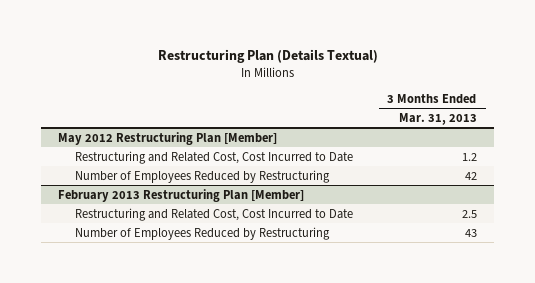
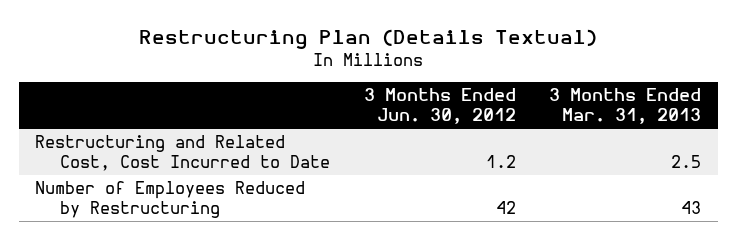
none -> [363,88,516,125] 3 Months Ended Jun. 30, 2012
[58,131,278,145] May 2012 Restructuring Plan [Member] -> none
[74,150,353,164] Restructuring and Related Cost, Cost Incurred to Date -> none
[74,169,330,183] Number of Employees Reduced by Restructuring -> none
[58,188,305,202] February 2013 Restructuring Plan [Member] -> none

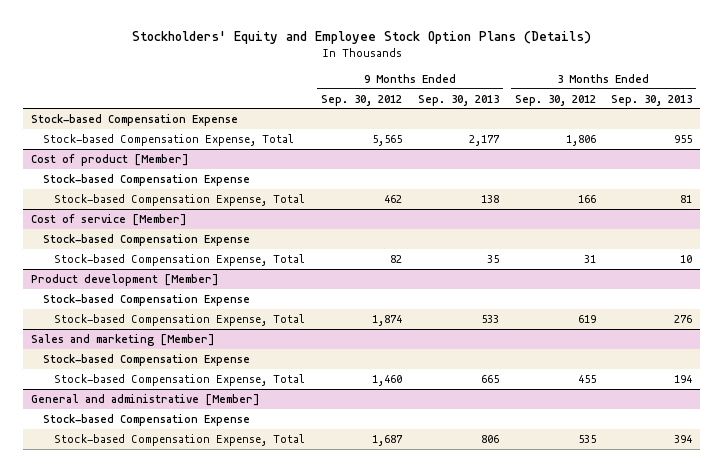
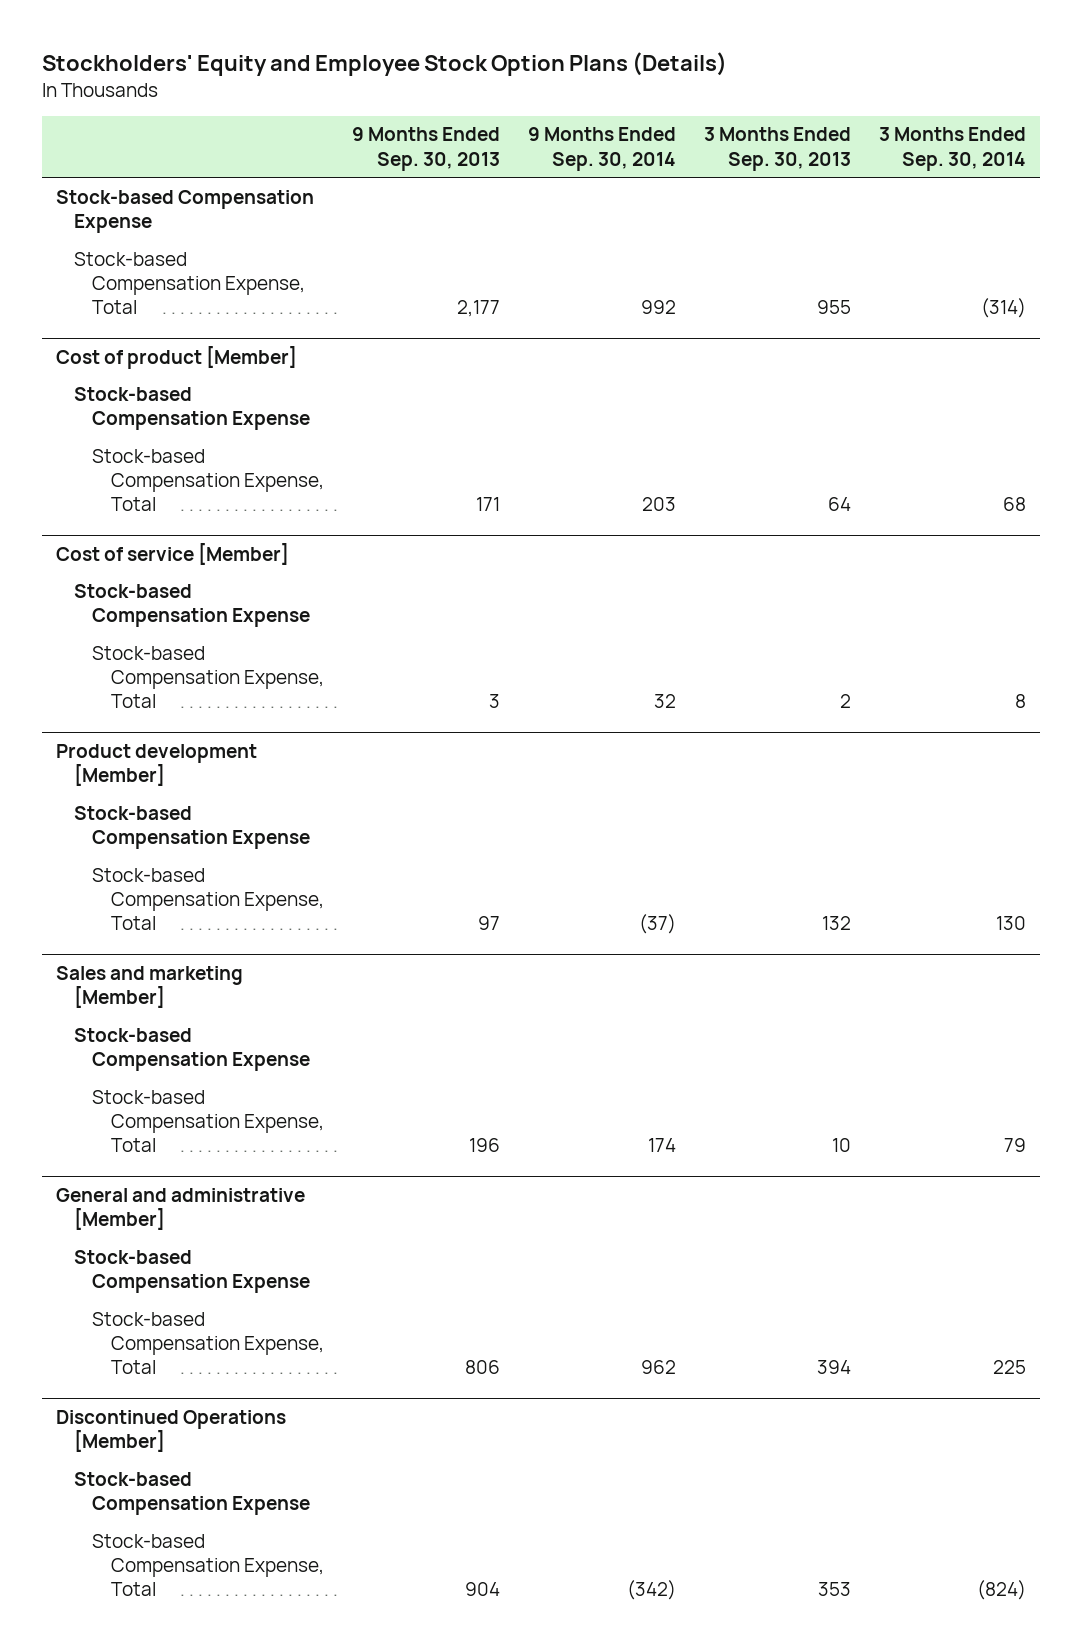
[321,94,403,106] Sep. 30, 2012 -> none
[514,94,596,106] Sep. 30, 2012 -> none
none -> [527,127,676,171] 9 Months Ended Sep. 30, 2014
none -> [878,127,1026,171] 3 Months Ended Sep. 30, 2014
[480,194,499,203] 138 -> [475,496,500,511] 171
[680,194,693,203] 81 -> [827,496,851,511] 64
[486,254,499,263] 35 -> [488,693,500,708] 3
[680,254,693,263] 10 -> [839,693,851,708] 2
[480,314,499,323] 533 -> [477,915,500,930] 97
[674,314,693,323] 276 -> [821,915,851,930] 132
[480,374,499,383] 665 -> [468,1137,500,1152] 196
[674,374,693,383] 194 -> [831,1137,851,1152] 10
none -> [55,1409,286,1452] Discontinued Operations [Member]
none -> [74,1471,311,1515] Stock-based Compensation Expense
none -> [92,1533,324,1596] Stock-based Compensation Expense, Total

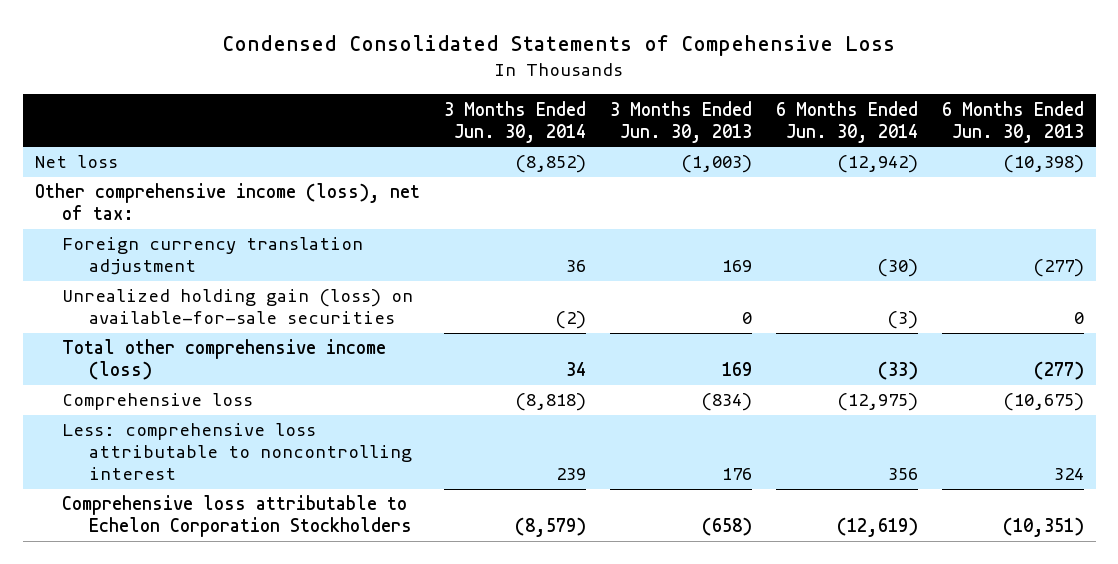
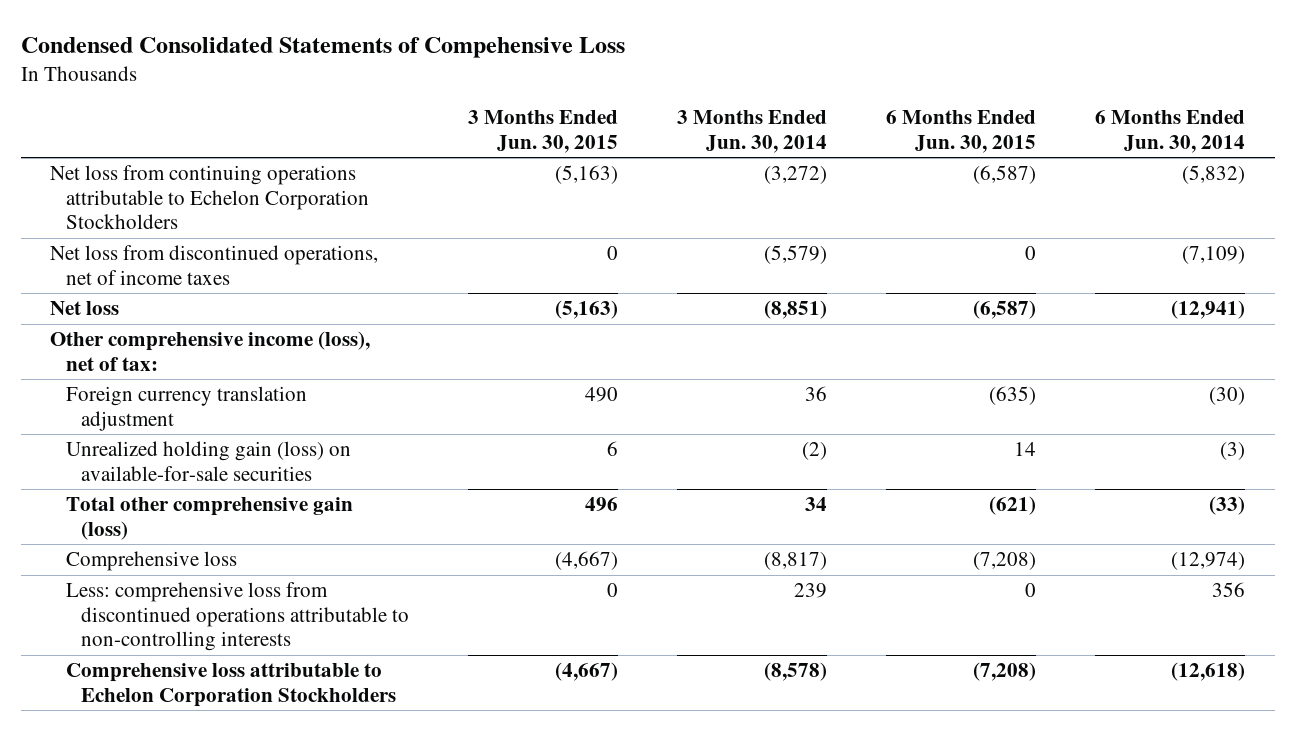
[609,100,752,143] 3 Months Ended Jun. 30, 2013 -> none
[941,100,1084,143] 6 Months Ended Jun. 30, 2013 -> none
none -> [468,110,619,153] 3 Months Ended Jun. 30, 2015
none -> [886,110,1037,153] 6 Months Ended Jun. 30, 2015
none -> [50,165,369,229] Net loss from continuing operations attributable to Echelon Corporation Stockholders
none -> [50,245,379,285] Net loss from discontinued operations, net of income taxes
[514,155,586,174] (8,852) -> [764,300,828,320] (8,851)
[836,155,918,174] (12,942) -> [1171,300,1246,320] (12,941)
[61,339,386,381] Total other comprehensive income (loss) -> [65,497,353,540] Total other comprehensive gain (loss)
[514,393,586,412] (8,818) -> [764,552,828,571] (8,817)
[836,393,918,412] (12,975) -> [1171,552,1246,571] (12,974)
[61,423,412,481] Less: comprehensive loss attributable to noncontrolling interest -> [65,582,410,651] Less: comprehensive loss from discontinued operations attributable to non-controlling interests
[514,517,586,538] (8,579) -> [764,662,828,682] (8,578)
[836,517,918,538] (12,619) -> [1171,662,1246,682] (12,618)

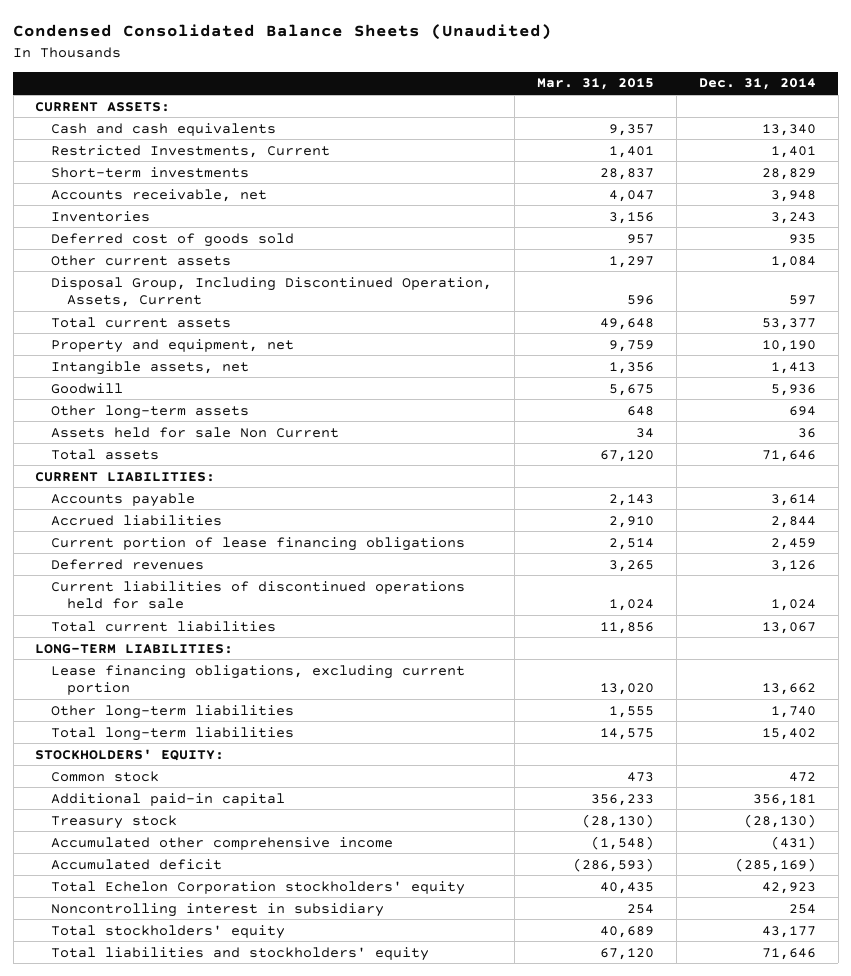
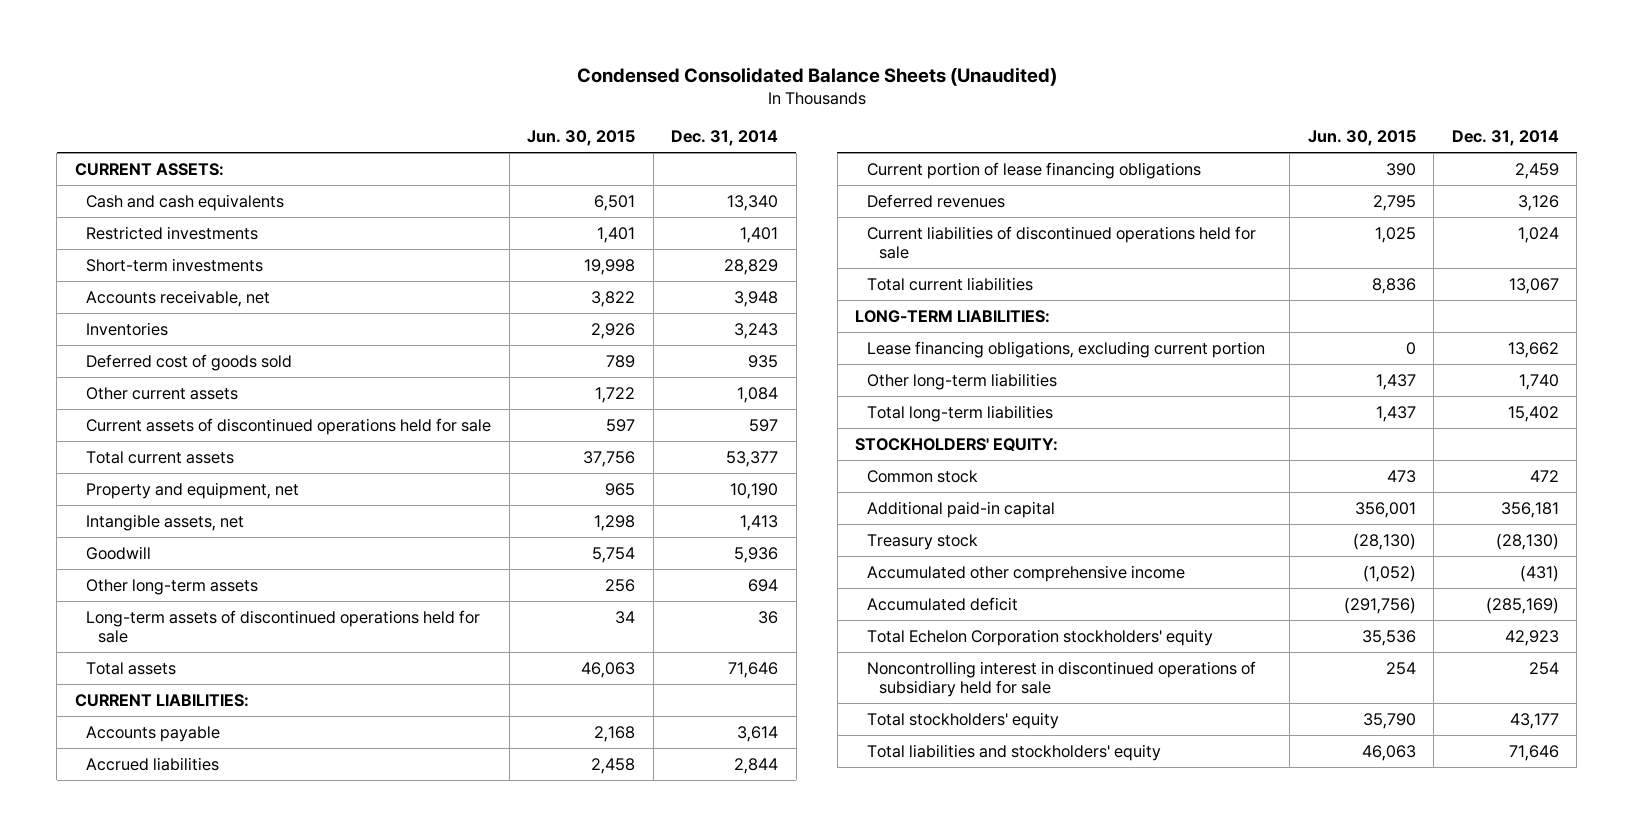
[537,78,655,91] Mar. 31, 2015 -> none
none -> [527,130,636,147] Jun. 30, 2015
[51,144,331,158] Restricted Investments, Current -> [86,225,259,240] Restricted investments
[51,276,493,308] Disposal Group, Including Discontinued Operation, Assets, Current -> [86,417,492,435] Current assets of discontinued operations held for sale
[51,426,340,438] Assets held for sale Non Current -> [86,609,481,643] Long-term assets of discontinued operations held for sale
[51,902,385,917] Noncontrolling interest in subsidiary -> [866,660,1256,697] Noncontrolling interest in discontinued operations of subsidiary held for sale

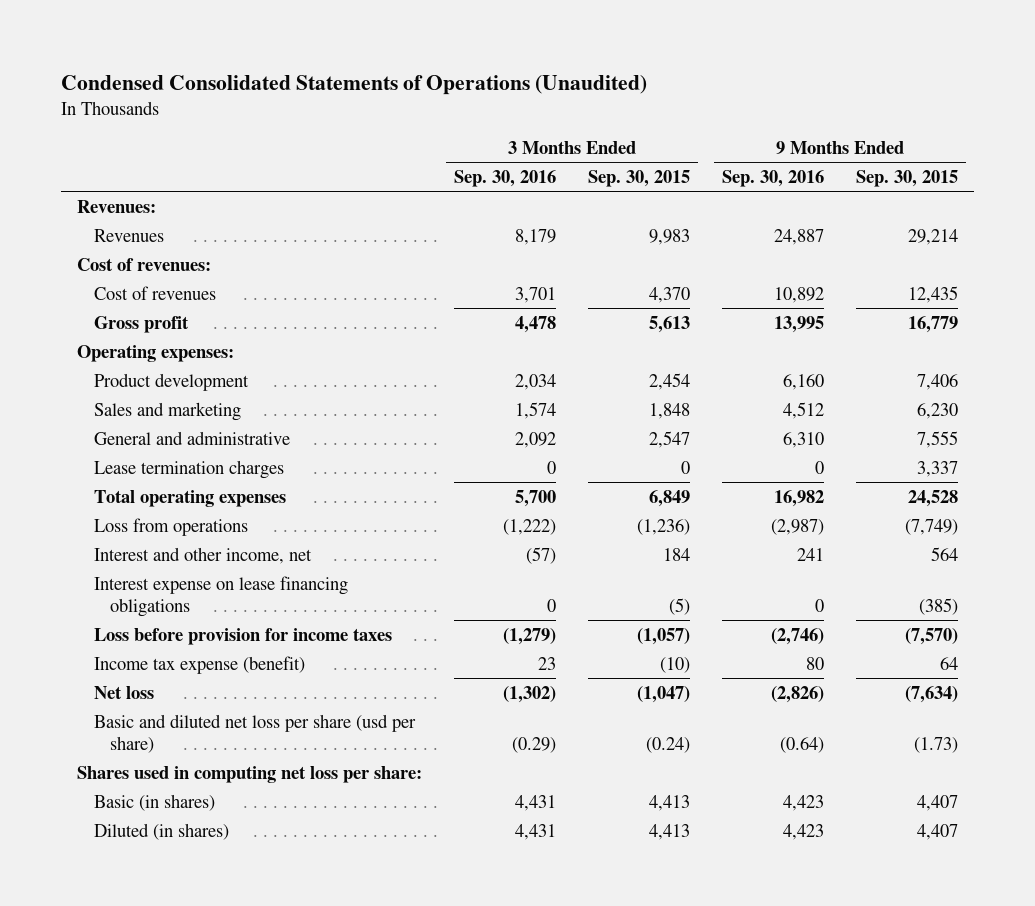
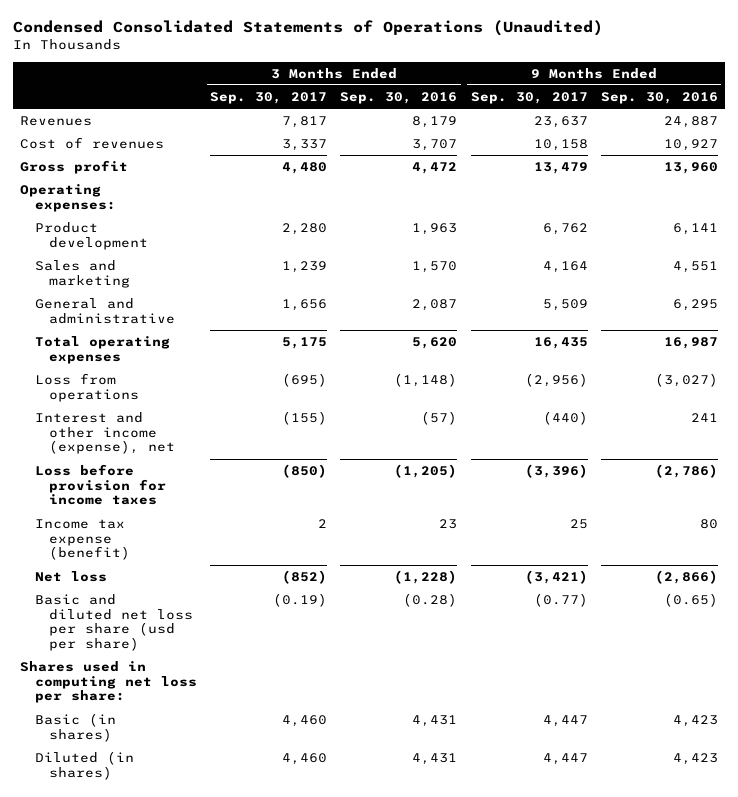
[588,170,691,188] Sep. 30, 2015 -> none
[856,170,959,188] Sep. 30, 2015 -> none
none -> [209,91,327,104] Sep. 30, 2017
none -> [470,91,588,104] Sep. 30, 2017
[76,199,156,213] Revenues: -> none
[76,257,211,271] Cost of revenues: -> none
[515,286,557,303] 3,701 -> [412,139,458,152] 3,707
[774,286,825,303] 10,892 -> [663,139,718,152] 10,927
[515,315,557,333] 4,478 -> [412,162,458,175] 4,472
[774,315,825,333] 13,995 -> [663,162,718,175] 13,960
[93,459,284,479] Lease termination charges -> none
[93,575,348,618] Interest expense on lease financing obligations -> none
[515,373,557,390] 2,034 -> [412,223,458,236] 1,963
[783,373,825,390] 6,160 -> [672,223,718,236] 6,141
[515,401,557,419] 1,574 -> [412,261,458,274] 1,570
[783,401,825,419] 4,512 -> [672,261,718,274] 4,551
[515,431,557,448] 2,092 -> [412,299,458,312] 2,087
[783,431,825,448] 6,310 -> [672,299,718,312] 6,295
[515,489,557,507] 5,700 -> [412,337,458,350] 5,620
[774,489,825,507] 16,982 -> [663,337,718,350] 16,987
[503,518,557,535] (1,222) -> [394,373,458,388] (1,148)
[771,518,825,535] (2,987) -> [654,373,718,388] (3,027)
[93,546,312,564] Interest and other income, net -> [34,412,176,455] Interest and other income (expense), net
[503,627,557,645] (1,279) -> [394,464,458,479] (1,205)
[771,627,825,645] (2,746) -> [654,464,718,479] (2,786)
[503,685,557,703] (1,302) -> [394,570,458,585] (1,228)
[771,685,825,703] (2,826) -> [654,570,718,585] (2,866)
[512,737,557,754] (0.29) -> [403,593,458,608] (0.28)
[780,737,825,754] (0.64) -> [663,593,718,608] (0.65)

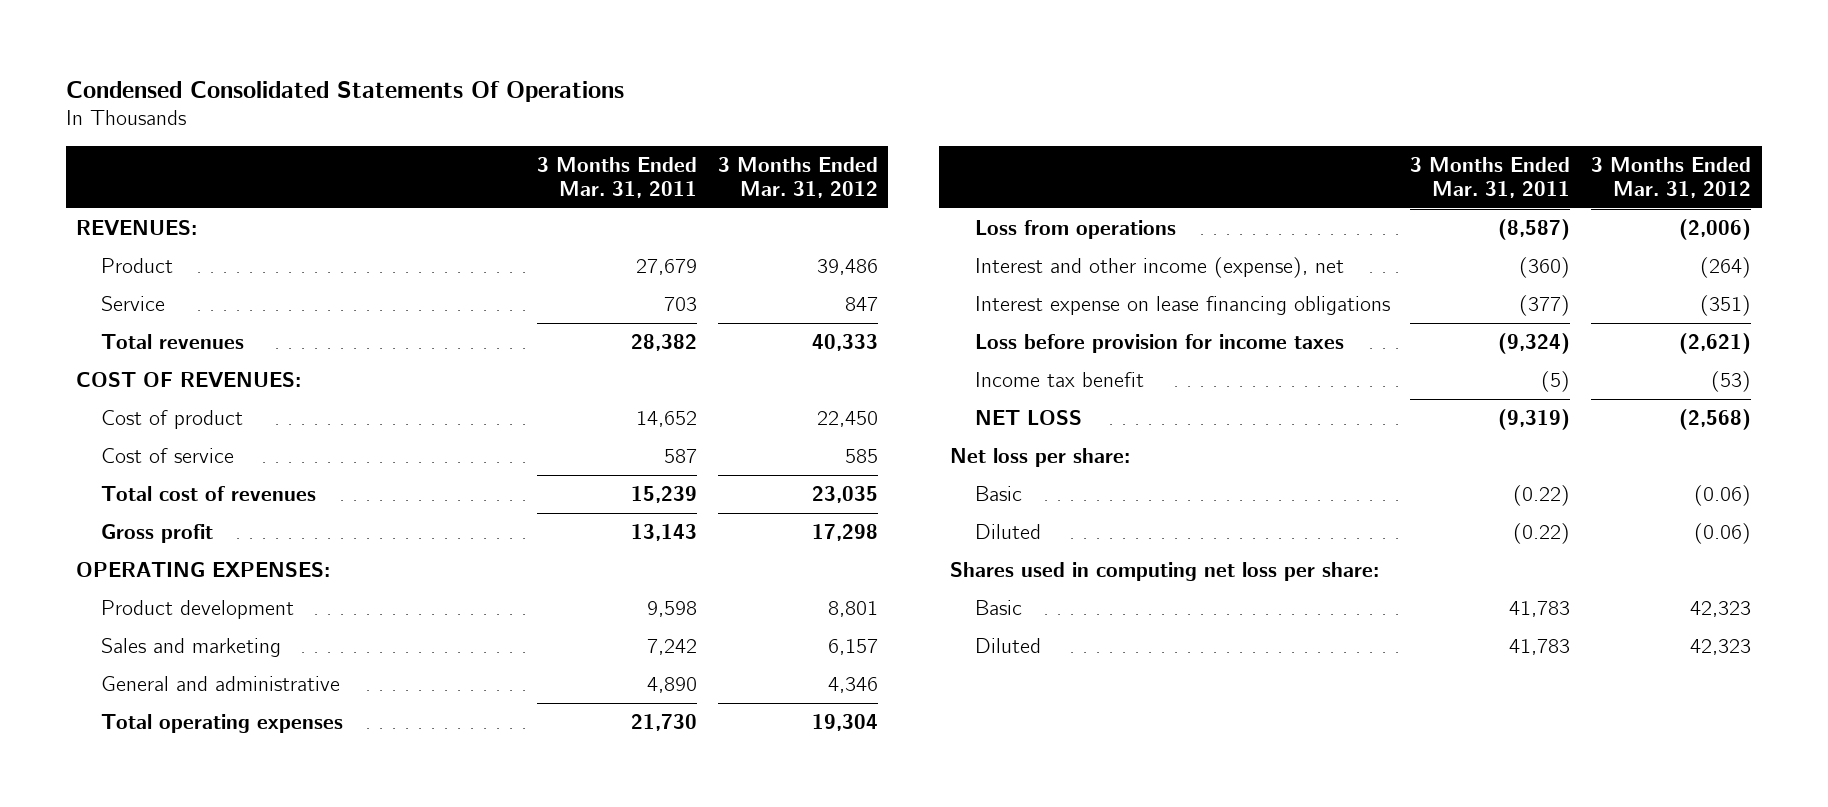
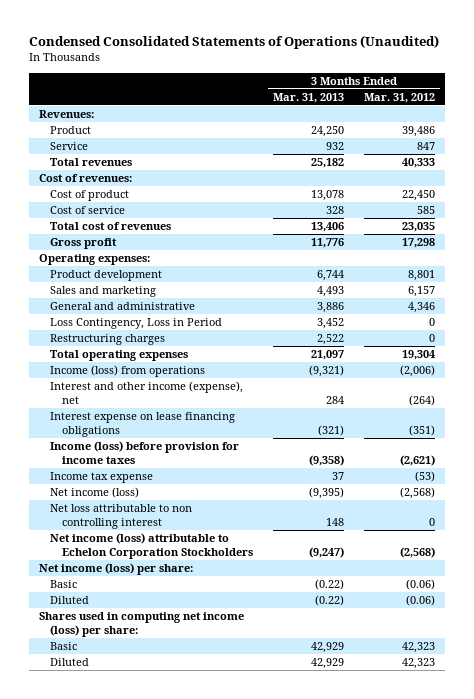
[66,80,625,102] Condensed Consolidated Statements Of Operations -> [28,35,439,50] Condensed Consolidated Statements of Operations (Unaudited)
[537,156,698,198] 3 Months Ended Mar. 31, 2011 -> none
none -> [273,92,345,103] Mar. 31, 2013
[76,219,198,235] REVENUES: -> [38,110,94,119] Revenues:
[76,371,302,387] COST OF REVENUES: -> [38,174,132,183] Cost of revenues:
[76,561,331,577] OPERATING EXPENSES: -> [38,254,150,266] Operating expenses:
none -> [50,318,223,330] Loss Contingency, Loss in Period
none -> [50,334,166,346] Restructuring charges
[974,219,1176,239] Loss from operations -> [50,365,206,378] Income (loss) from operations
[974,333,1344,353] Loss before provision for income taxes -> [50,441,240,464] Income (loss) before provision for income taxes
[974,371,1144,387] Income tax benefit -> [50,472,154,484] Income tax expense
none -> [50,487,140,499] Net income (loss)
none -> [50,504,193,529] Net loss attributable to non controlling interest
[974,409,1082,425] NET LOSS -> [50,533,253,559] Net income (loss) attributable to Echelon Corporation Stockholders
[949,447,1130,467] Net loss per share: -> [38,563,193,576] Net income (loss) per share:
[949,561,1379,581] Shares used in computing net loss per share: -> [38,612,244,637] Shares used in computing net income (loss) per share:

